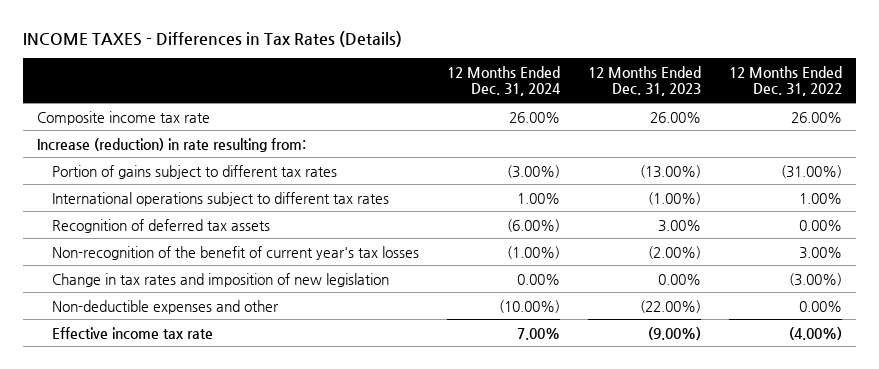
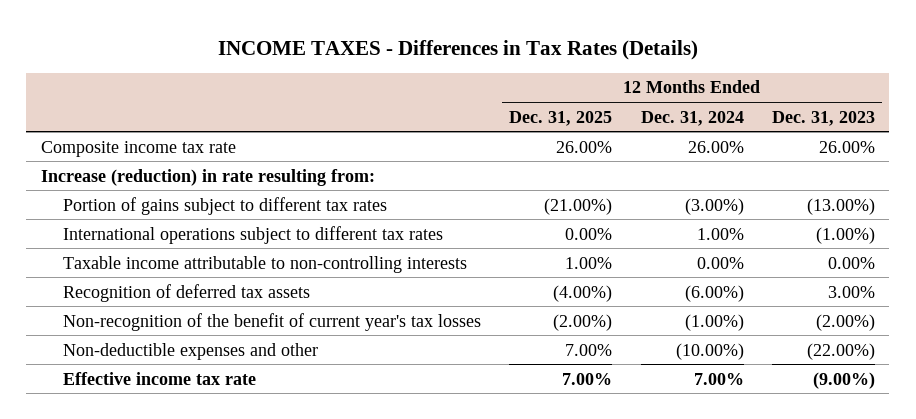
[728,65,842,97] 12 Months Ended Dec. 31, 2022 -> none
none -> [509,110,613,126] Dec. 31, 2025
none -> [62,255,467,273] Taxable income attributable to non-controlling interests
[52,272,390,287] Change in tax rates and imposition of new legislation -> none

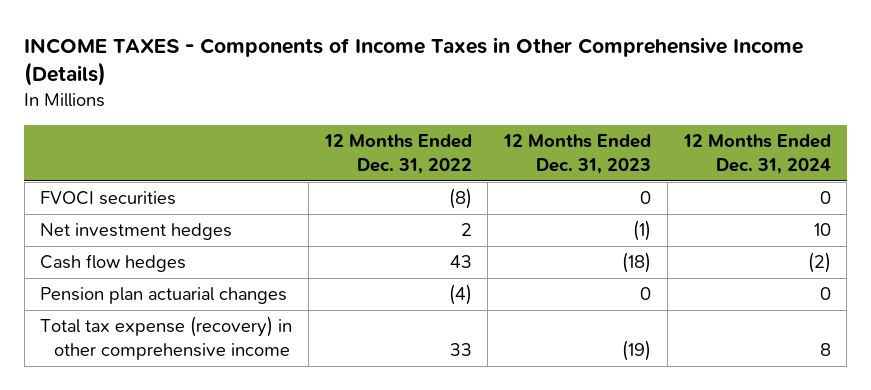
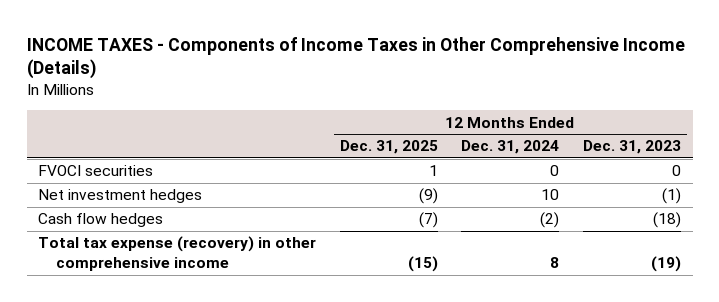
[323,134,472,174] 12 Months Ended Dec. 31, 2022 -> none
none -> [339,140,438,155] Dec. 31, 2025
[40,287,288,305] Pension plan actuarial changes -> none

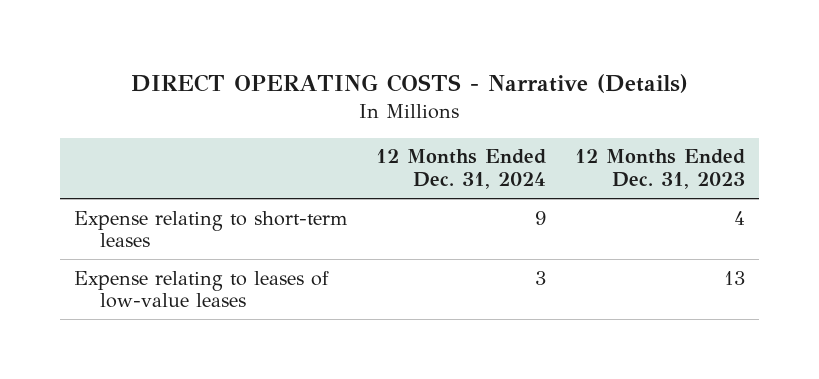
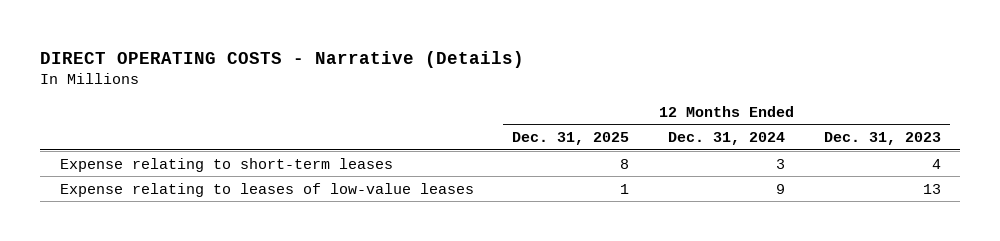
none -> [512,132,630,146] Dec. 31, 2025
[535,210,547,225] 9 -> [776,158,786,169] 3
[535,270,547,285] 3 -> [776,183,786,194] 9

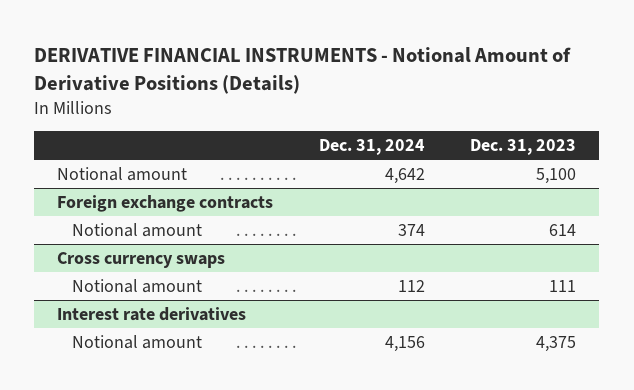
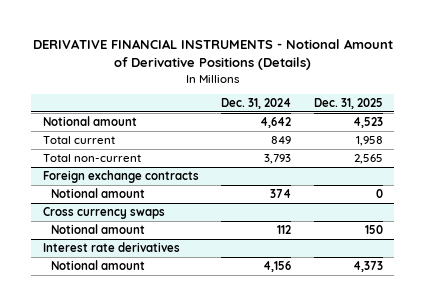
[470,139,577,156] Dec. 31, 2023 -> none
none -> [313,97,383,109] Dec. 31, 2025
none -> [42,135,115,144] Total current
none -> [42,153,141,162] Total non-current

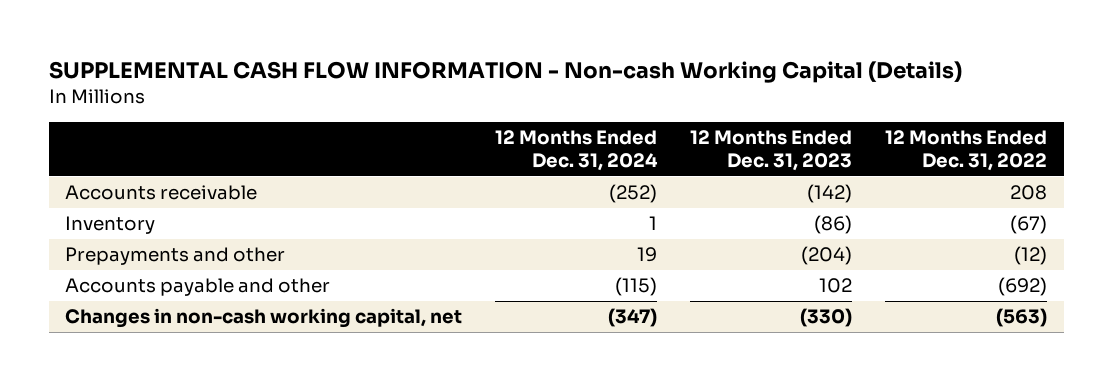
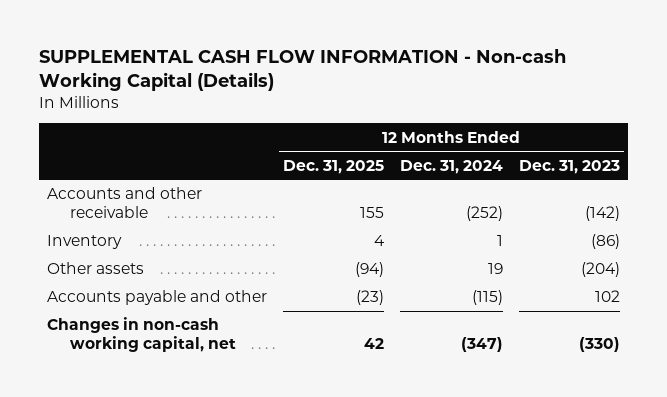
[885,130,1048,171] 12 Months Ended Dec. 31, 2022 -> none
none -> [282,159,384,174] Dec. 31, 2025
[65,185,258,201] Accounts receivable -> [46,187,202,218] Accounts and other receivable
[65,247,286,266] Prepayments and other -> [46,262,144,275] Other assets

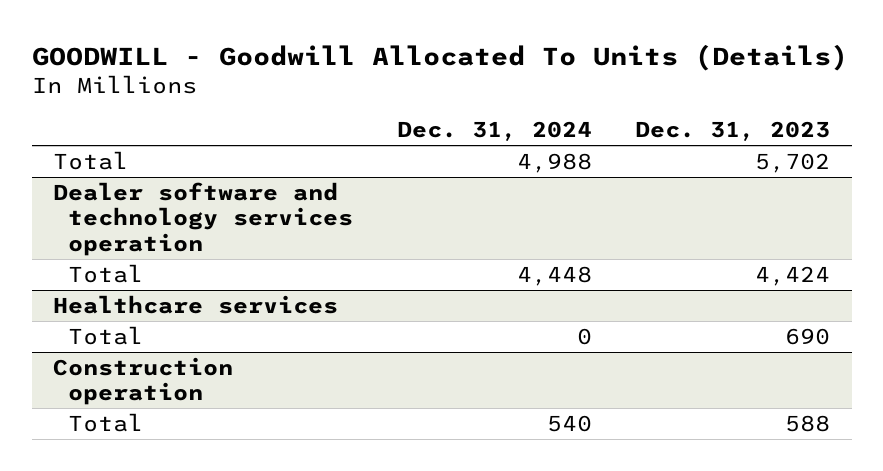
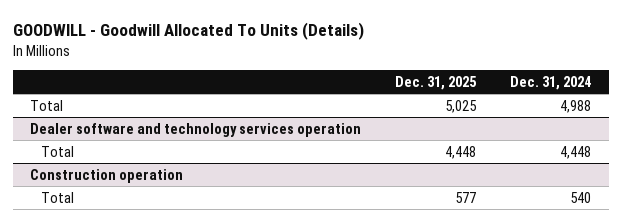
[634,121,830,142] Dec. 31, 2023 -> none
none -> [395,76,478,91] Dec. 31, 2025
[53,294,339,314] Healthcare services -> none
[68,325,144,345] Total -> none

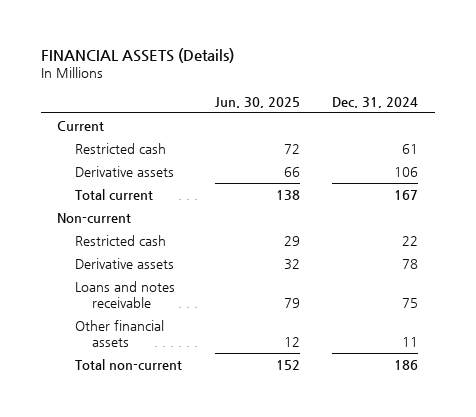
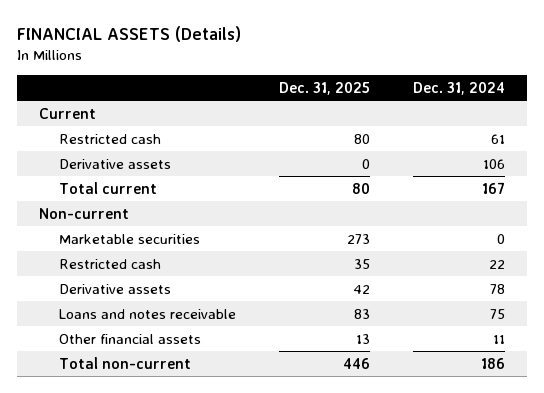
[214,96,300,108] Jun. 30, 2025 -> none
none -> [279,81,371,95] Dec. 31, 2025
none -> [58,233,200,244] Marketable securities

